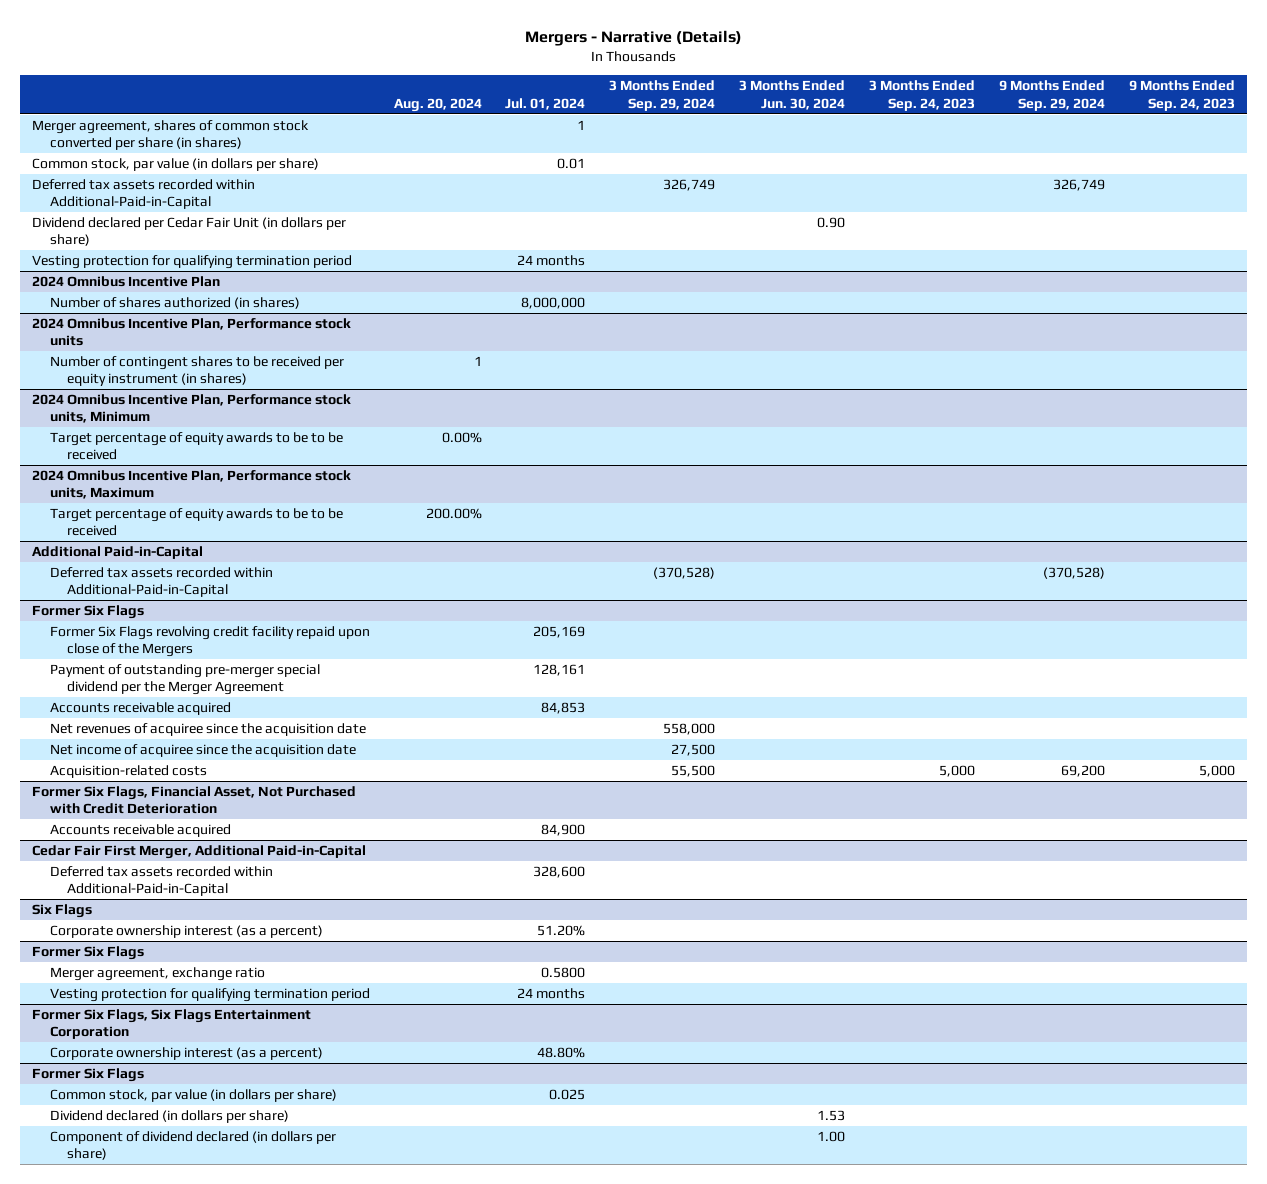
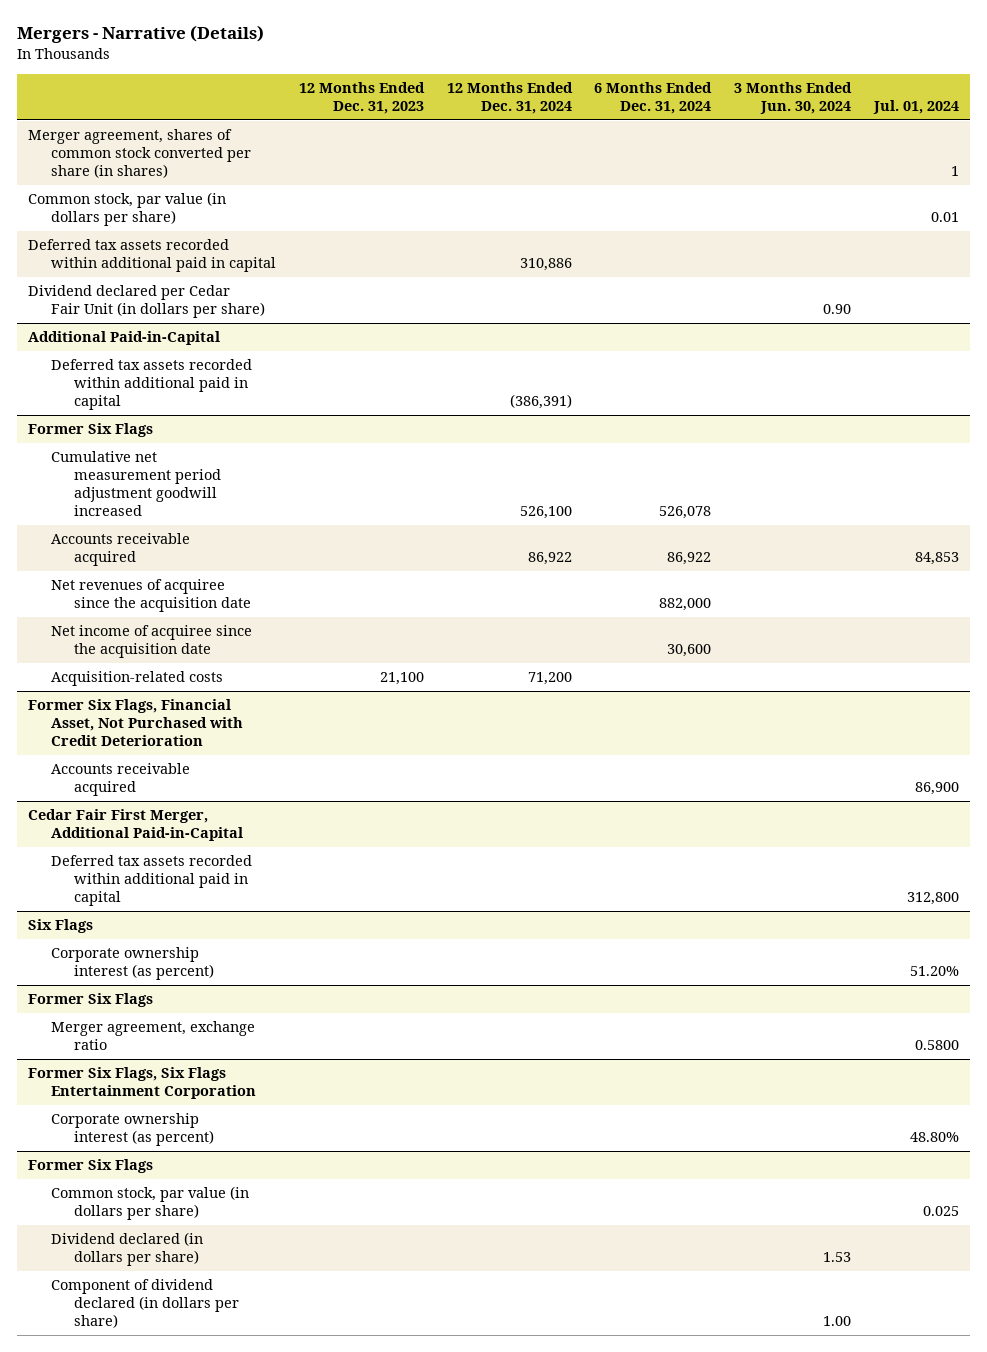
[393,97,482,112] Aug. 20, 2024 -> none
[609,80,716,111] 3 Months Ended Sep. 29, 2024 -> none
[869,80,976,111] 3 Months Ended Sep. 24, 2023 -> none
[999,80,1106,111] 9 Months Ended Sep. 29, 2024 -> none
[1129,80,1236,111] 9 Months Ended Sep. 24, 2023 -> none
none -> [298,81,425,114] 12 Months Ended Dec. 31, 2023
none -> [446,81,573,114] 12 Months Ended Dec. 31, 2024
none -> [594,81,713,114] 6 Months Ended Dec. 31, 2024
[32,179,256,210] Deferred tax assets recorded within Additional-Paid-in-Capital -> [28,239,276,273] Deferred tax assets recorded within additional paid in capital
[32,255,353,270] Vesting protection for qualifying termination period -> none
[32,276,221,288] 2024 Omnibus Incentive Plan -> none
[49,297,300,310] Number of shares authorized (in shares) -> none
[32,318,352,347] 2024 Omnibus Incentive Plan, Performance stock units -> none
[49,356,344,387] Number of contingent shares to be received per equity instrument (in shares) -> none
[32,394,352,424] 2024 Omnibus Incentive Plan, Performance stock units, Minimum -> none
[49,432,343,461] Target percentage of equity awards to be to be received -> none
[32,470,352,500] 2024 Omnibus Incentive Plan, Performance stock units, Maximum -> none
[49,508,343,537] Target percentage of equity awards to be to be received -> none
[49,567,273,598] Deferred tax assets recorded within Additional-Paid-in-Capital -> [50,359,252,411] Deferred tax assets recorded within additional paid in capital
[49,626,370,658] Former Six Flags revolving credit facility repaid upon close of the Mergers -> none
[49,664,320,696] Payment of outstanding pre-merger special dividend per the Merger Agreement -> none
none -> [50,451,221,517] Cumulative net measurement period adjustment goodwill increased
[541,824,586,837] 84,900 -> [914,782,959,796] 86,900
[49,866,273,897] Deferred tax assets recorded within Additional-Paid-in-Capital -> [50,855,252,907] Deferred tax assets recorded within additional paid in capital
[533,866,586,879] 328,600 -> [906,892,959,906] 312,800
[49,925,323,939] Corporate ownership interest (as a percent) -> [50,947,214,981] Corporate ownership interest (as percent)
[49,988,370,1003] Vesting protection for qualifying termination period -> none
[49,1047,323,1061] Corporate ownership interest (as a percent) -> [50,1113,214,1147] Corporate ownership interest (as percent)

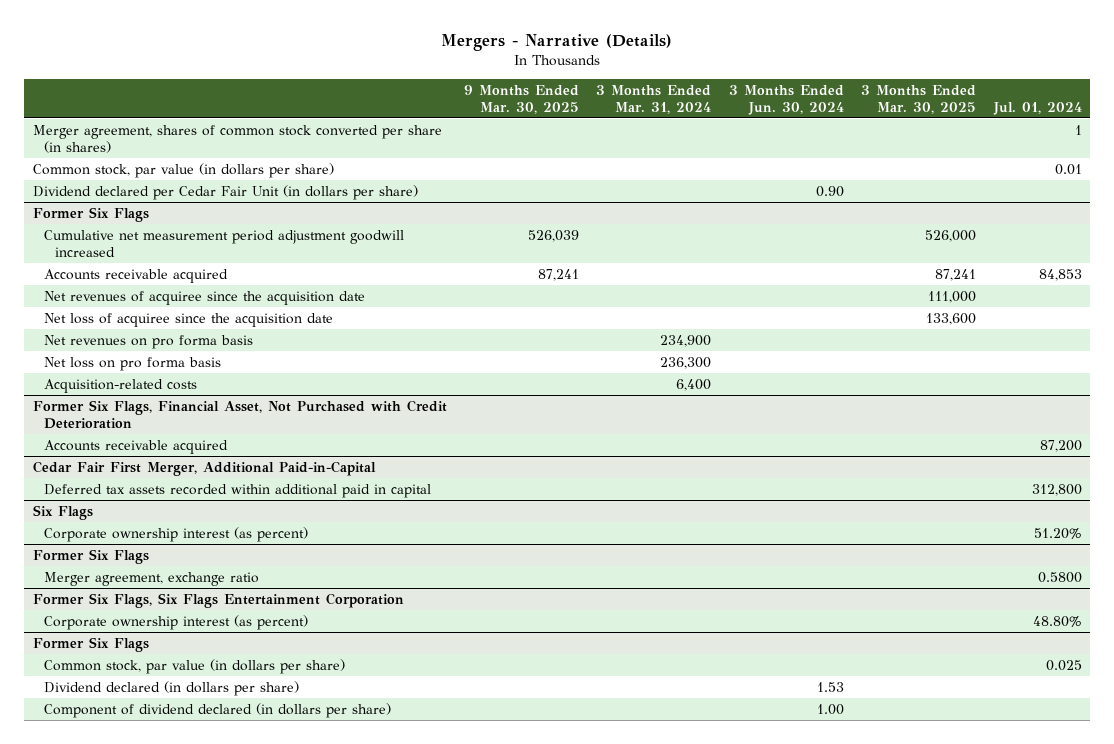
[298,81,425,114] 12 Months Ended Dec. 31, 2023 -> none
[446,81,573,114] 12 Months Ended Dec. 31, 2024 -> none
[594,81,713,114] 6 Months Ended Dec. 31, 2024 -> none
none -> [464,84,580,115] 9 Months Ended Mar. 30, 2025
none -> [596,84,712,115] 3 Months Ended Mar. 31, 2024
none -> [861,84,977,115] 3 Months Ended Mar. 30, 2025
[28,239,276,273] Deferred tax assets recorded within additional paid in capital -> none
[28,331,221,346] Additional Paid-in-Capital -> none
[50,359,252,411] Deferred tax assets recorded within additional paid in capital -> none
[50,625,252,659] Net income of acquiree since the acquisition date -> [43,312,333,327] Net loss of acquiree since the acquisition date
none -> [43,334,253,349] Net revenues on pro forma basis
none -> [43,356,221,371] Net loss on pro forma basis
[914,782,959,796] 86,900 -> [1039,439,1082,452] 87,200

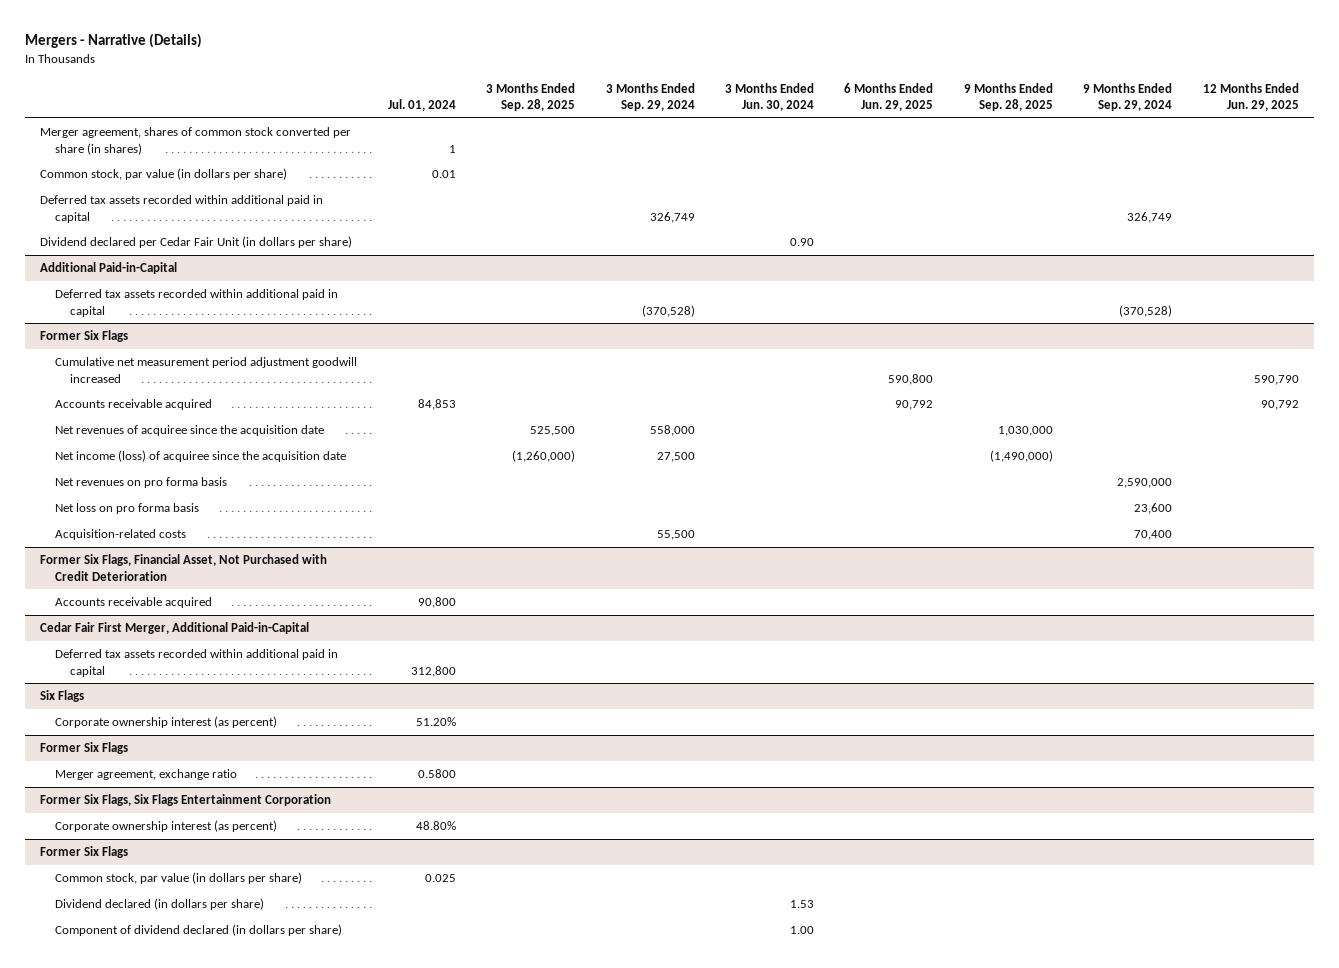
[464,84,580,115] 9 Months Ended Mar. 30, 2025 -> none
[596,84,712,115] 3 Months Ended Mar. 31, 2024 -> none
[861,84,977,115] 3 Months Ended Mar. 30, 2025 -> none
none -> [486,82,576,112] 3 Months Ended Sep. 28, 2025
none -> [605,82,695,112] 3 Months Ended Sep. 29, 2024
none -> [844,82,934,112] 6 Months Ended Jun. 29, 2025
none -> [963,82,1053,112] 9 Months Ended Sep. 28, 2025
none -> [1083,82,1173,112] 9 Months Ended Sep. 29, 2024
none -> [1202,82,1299,112] 12 Months Ended Jun. 29, 2025
none -> [40,195,324,223] Deferred tax assets recorded within additional paid in capital
none -> [40,262,178,275] Additional Paid-in-Capital
none -> [55,289,339,317] Deferred tax assets recorded within additional paid in capital
[43,312,333,327] Net loss of acquiree since the acquisition date -> [55,450,347,463] Net income (loss) of acquiree since the acquisition date
[1039,439,1082,452] 87,200 -> [417,597,456,609] 90,800

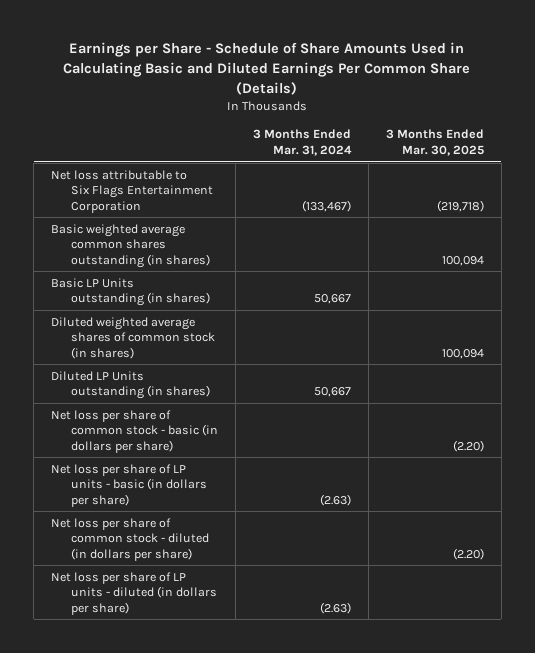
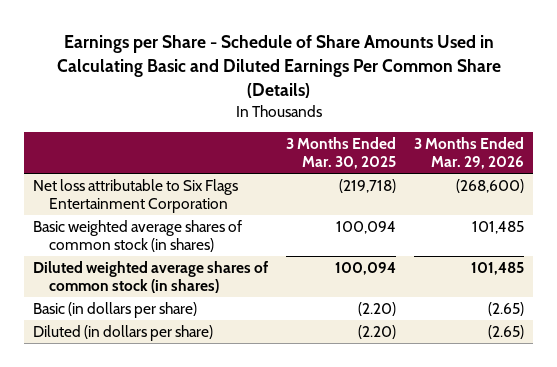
[252,129,352,156] 3 Months Ended Mar. 31, 2024 -> none
none -> [413,137,524,170] 3 Months Ended Mar. 29, 2026
[51,277,210,307] Basic LP Units outstanding (in shares) -> none
[51,223,210,268] Basic weighted average common shares outstanding (in shares) -> [33,219,243,252] Basic weighted average shares of common stock (in shares)
[51,370,210,400] Diluted LP Units outstanding (in shares) -> none
[51,463,207,507] Net loss per share of LP units - basic (in dollars per share) -> none
[51,571,217,615] Net loss per share of LP units - diluted (in dollars per share) -> none
[51,409,218,453] Net loss per share of common stock - basic (in dollars per share) -> [33,301,198,318] Basic (in dollars per share)
[51,517,209,561] Net loss per share of common stock - diluted (in dollars per share) -> [33,324,214,341] Diluted (in dollars per share)

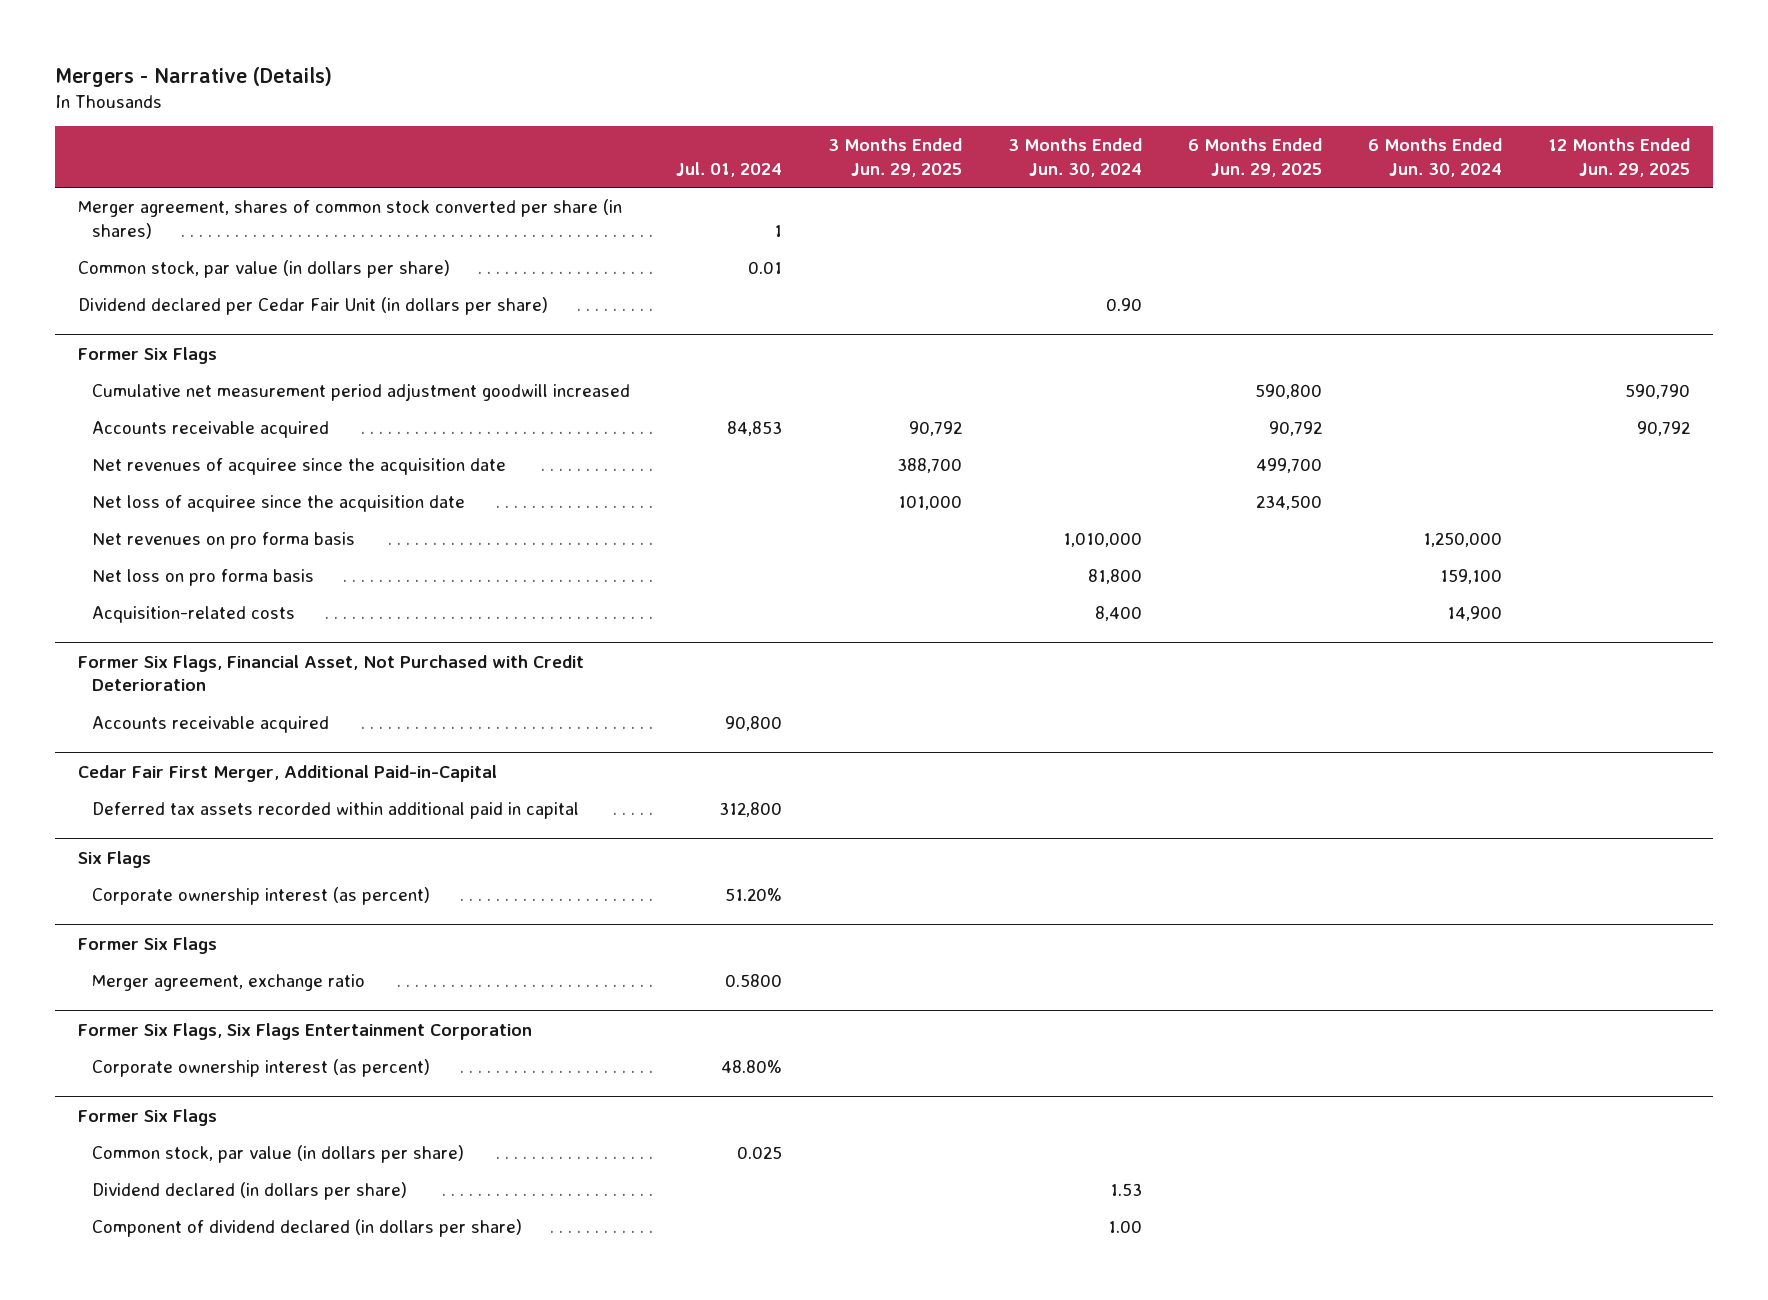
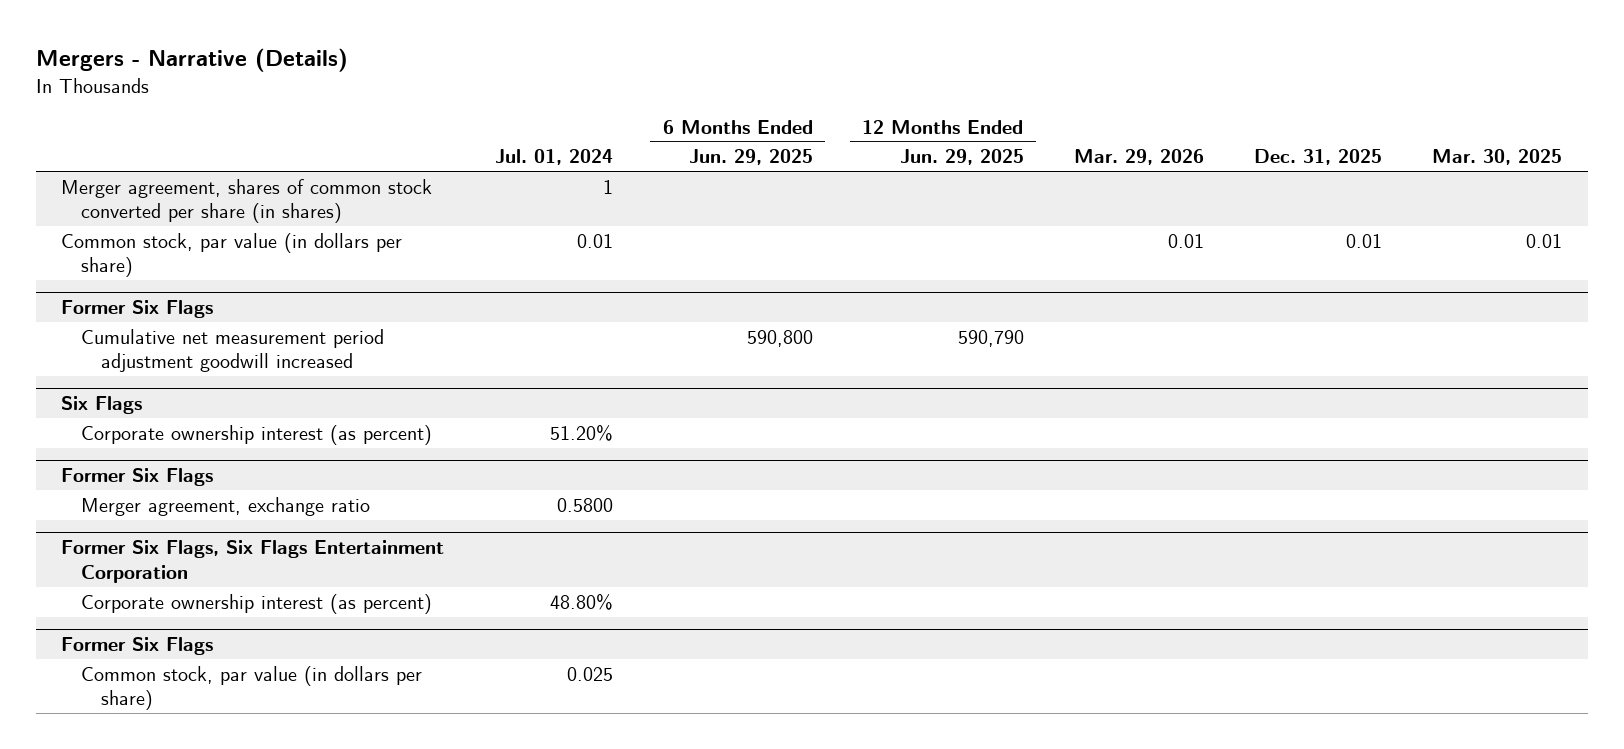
[828,137,963,177] 3 Months Ended Jun. 29, 2025 -> none
[1008,137,1143,177] 3 Months Ended Jun. 30, 2024 -> none
[1368,137,1503,177] 6 Months Ended Jun. 30, 2024 -> none
none -> [1074,149,1205,166] Mar. 29, 2026
none -> [1254,149,1383,166] Dec. 31, 2025
none -> [1432,149,1563,166] Mar. 30, 2025
[77,296,548,315] Dividend declared per Cedar Fair Unit (in dollars per share) -> none
[92,420,330,438] Accounts receivable acquired -> none
[92,457,507,475] Net revenues of acquiree since the acquisition date -> none
[92,494,466,512] Net loss of acquiree since the acquisition date -> none
[92,531,356,549] Net revenues on pro forma basis -> none
[92,568,315,586] Net loss on pro forma basis -> none
[92,605,296,623] Acquisition-related costs -> none
[77,654,584,692] Former Six Flags, Financial Asset, Not Purchased with Credit Deterioration -> none
[92,715,330,733] Accounts receivable acquired -> none
[77,764,497,782] Cedar Fair First Merger, Additional Paid-in-Capital -> none
[92,801,580,819] Deferred tax assets recorded within additional paid in capital -> none
[92,1181,408,1200] Dividend declared (in dollars per share) -> none
[92,1218,523,1237] Component of dividend declared (in dollars per share) -> none

